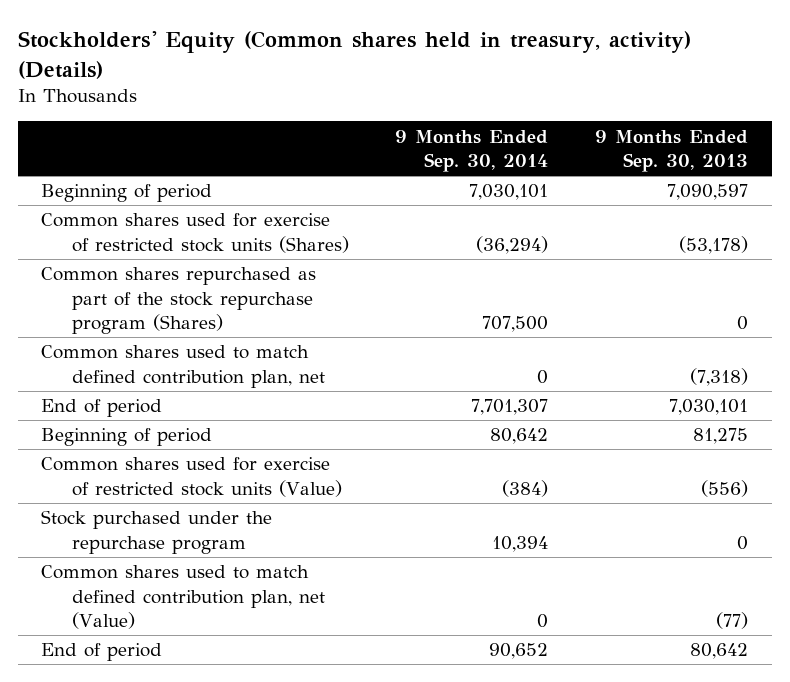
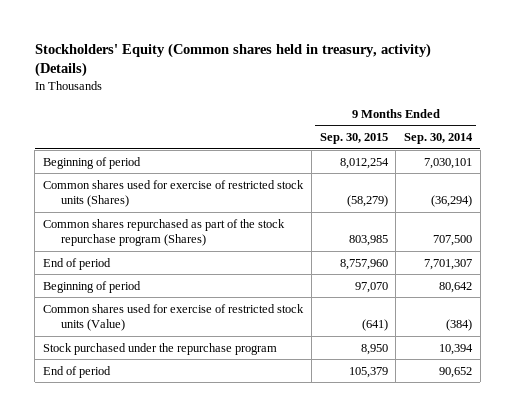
[595,129,749,173] 9 Months Ended Sep. 30, 2013 -> none
none -> [319,133,388,145] Sep. 30, 2015
[41,345,325,388] Common shares used to match defined contribution plan, net -> none
[41,565,325,630] Common shares used to match defined contribution plan, net (Value) -> none

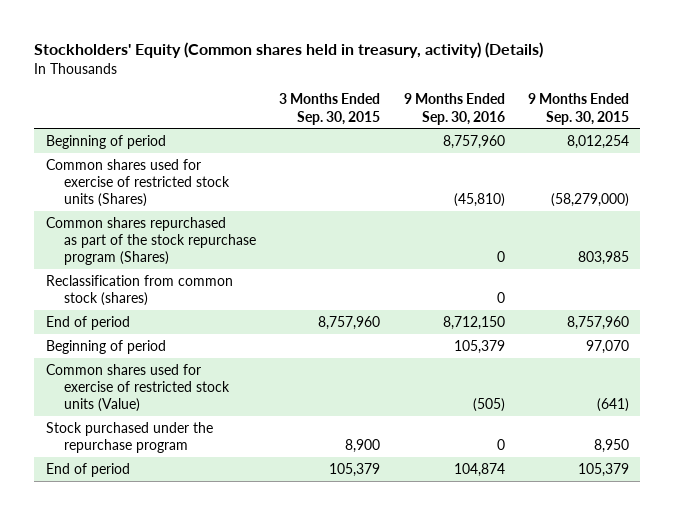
[404,133,474,145] Sep. 30, 2014 -> none
none -> [279,93,381,125] 3 Months Ended Sep. 30, 2015
none -> [403,93,505,125] 9 Months Ended Sep. 30, 2016
[346,195,388,208] (58,279) -> [550,193,629,208] (58,279,000)
none -> [45,274,233,306] Reclassification from common stock (shares)

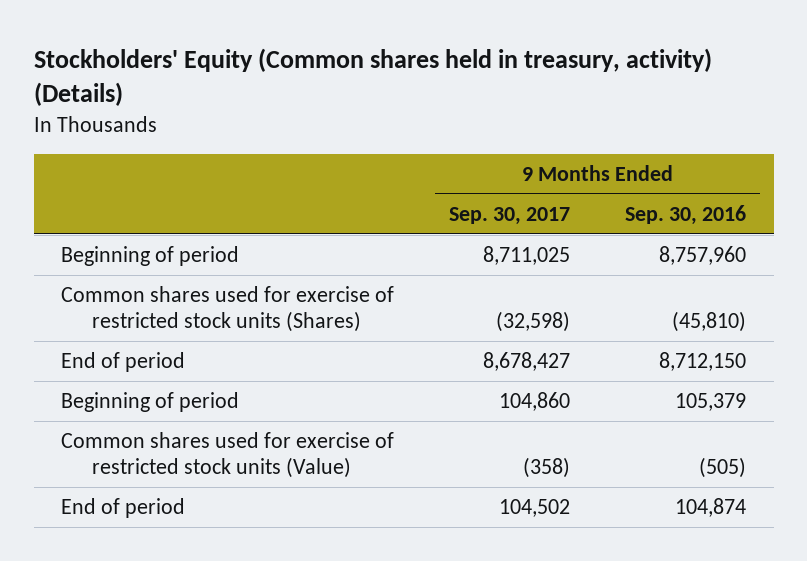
[279,93,381,125] 3 Months Ended Sep. 30, 2015 -> none
[527,93,629,125] 9 Months Ended Sep. 30, 2015 -> none
none -> [449,206,571,225] Sep. 30, 2017
[45,216,257,266] Common shares repurchased as part of the stock repurchase program (Shares) -> none
[45,274,233,306] Reclassification from common stock (shares) -> none
[45,421,213,453] Stock purchased under the repurchase program -> none

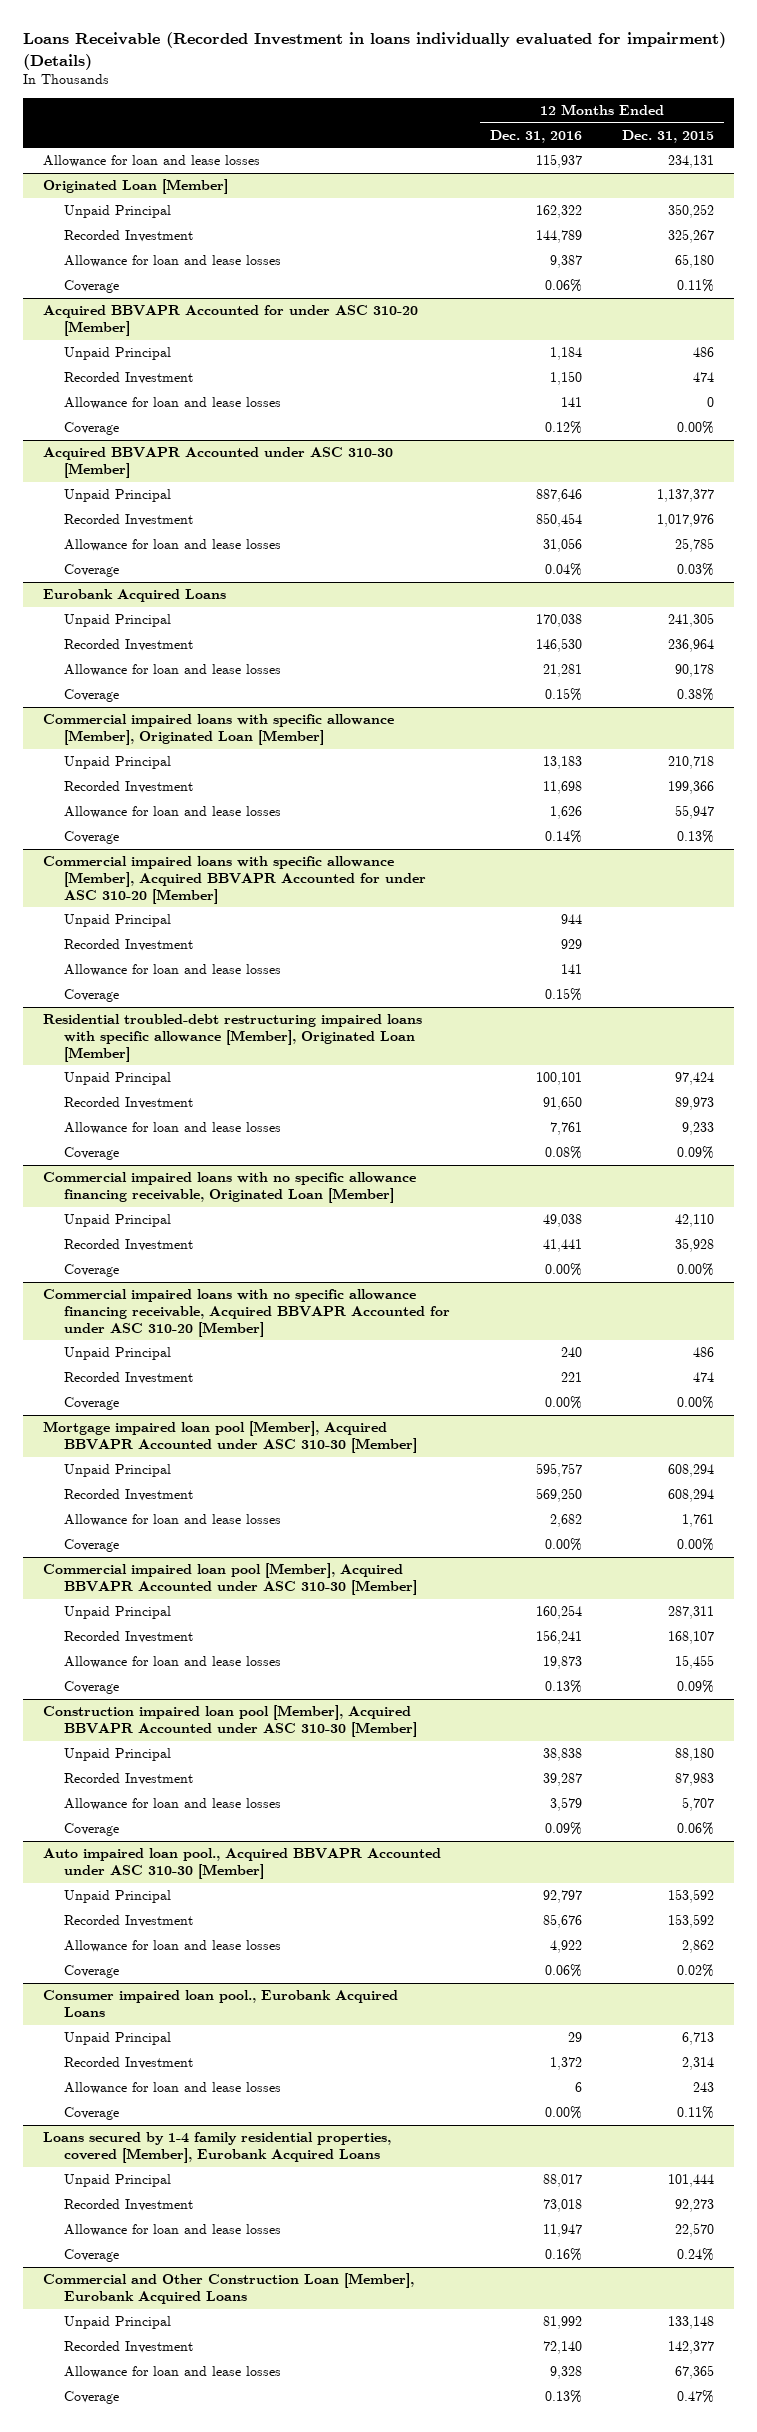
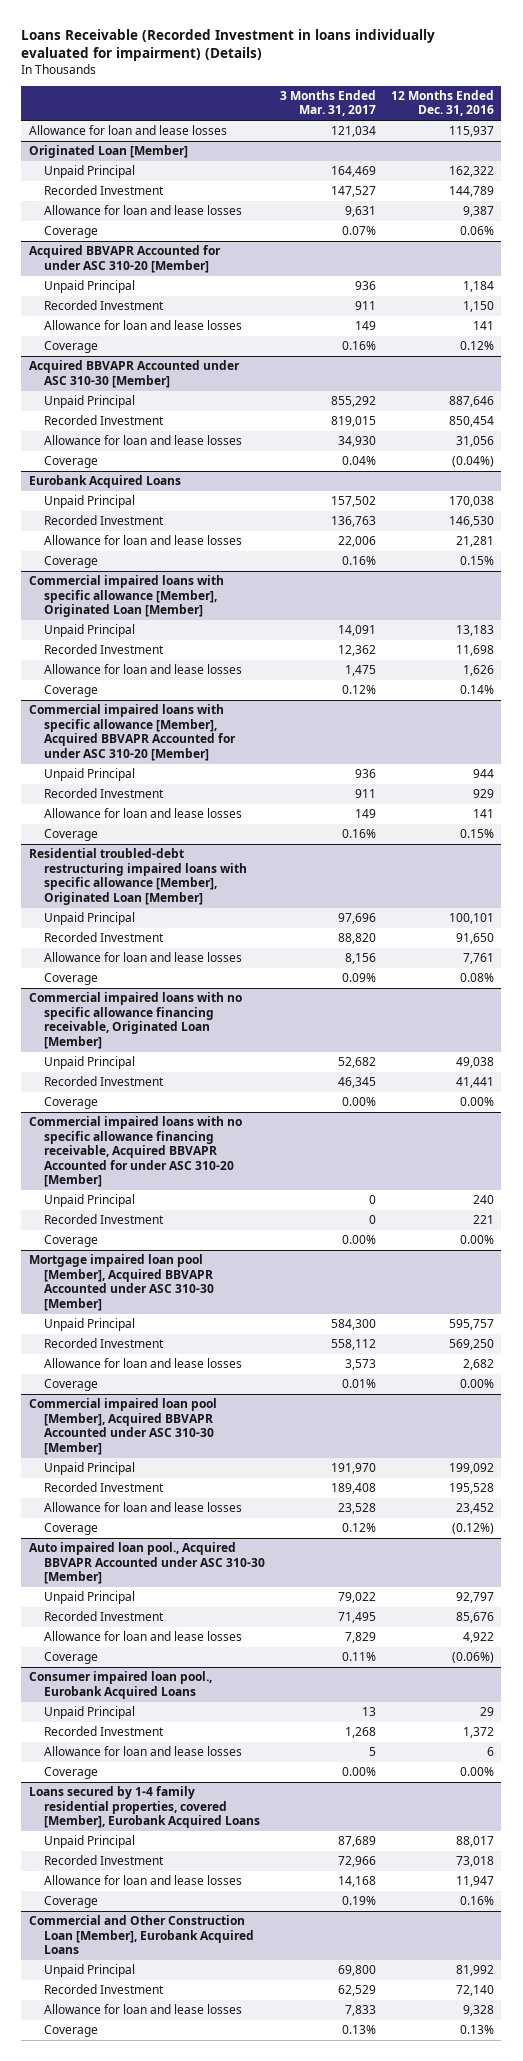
[621,129,714,143] Dec. 31, 2015 -> none
none -> [279,89,376,117] 3 Months Ended Mar. 31, 2017
[544,563,582,577] 0.04% -> [451,456,494,468] (0.04%)
[43,1705,417,1737] Construction impaired loan pool [Member], Acquired BBVAPR Accounted under ASC 310-30 [Member] -> none
[63,1748,171,1762] Unpaid Principal -> none
[63,1773,193,1786] Recorded Investment -> none
[63,1798,281,1811] Allowance for loan and lease losses -> none
[63,1823,119,1837] Coverage -> none
[535,1605,582,1620] 160,254 -> [448,1463,494,1475] 199,092
[535,1630,582,1645] 156,241 -> [448,1483,494,1495] 195,528
[542,1656,582,1670] 19,873 -> [455,1503,494,1515] 23,452
[544,1680,582,1694] 0.13% -> [451,1523,494,1535] (0.12%)
[544,1964,582,1978] 0.06% -> [451,1652,494,1664] (0.06%)

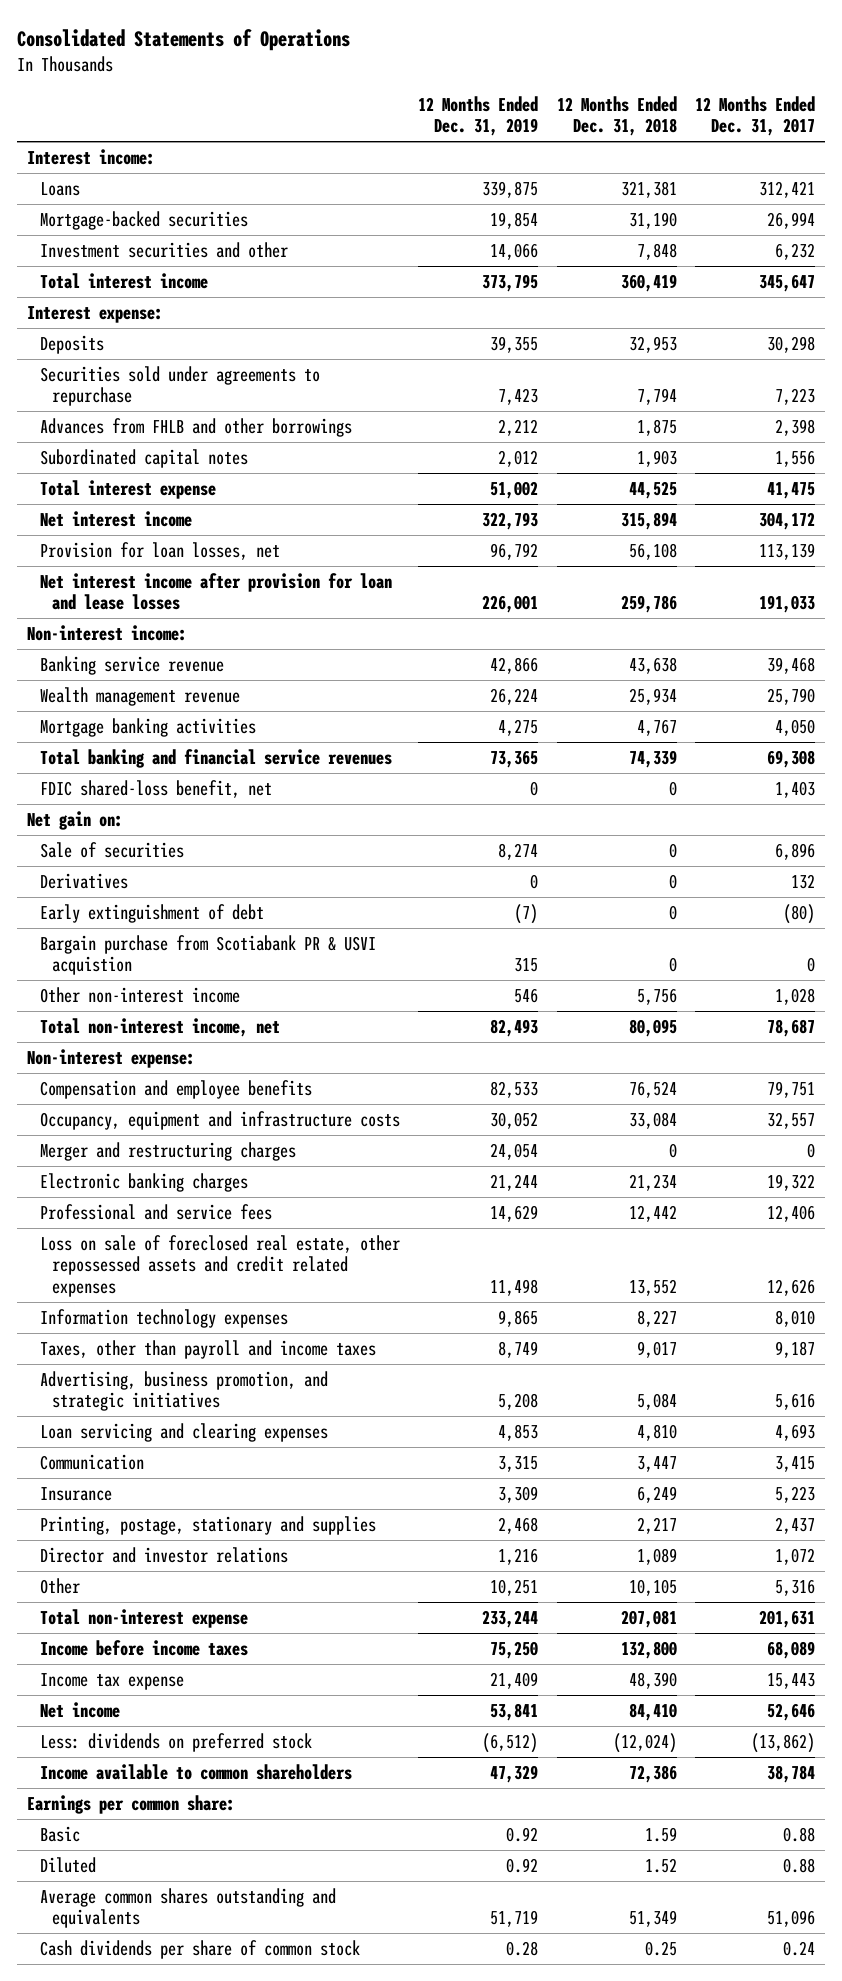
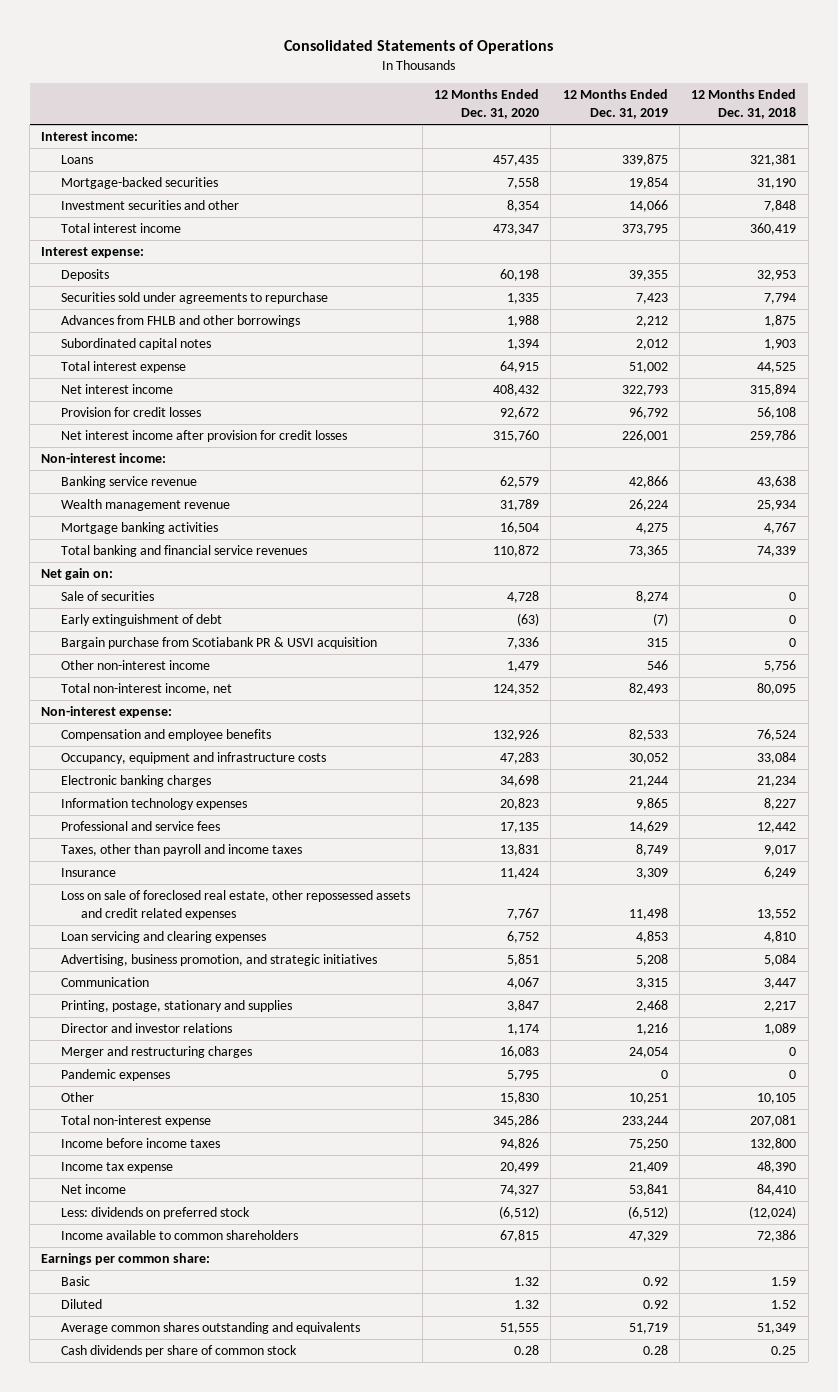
[695,95,816,137] 12 Months Ended Dec. 31, 2017 -> none
none -> [434,89,540,119] 12 Months Ended Dec. 31, 2020
[39,541,280,560] Provision for loan losses, net -> [61,407,202,418] Provision for credit losses
[39,572,392,611] Net interest income after provision for loan and lease losses -> [61,430,348,443] Net interest income after provision for credit losses
[39,779,272,798] FDIC shared-loss benefit, net -> none
[39,872,128,889] Derivatives -> none
[39,934,376,976] Bargain purchase from Scotiabank PR & USVI acquistion -> [61,637,378,650] Bargain purchase from Scotiabank PR & USVI acquisition
[39,1203,272,1220] Professional and service fees -> [61,821,221,832] Professional and service fees
[39,1486,112,1501] Insurance -> [61,868,117,878] Insurance
[39,1234,400,1297] Loss on sale of foreclosed real estate, other repossessed assets and credit related expenses -> [61,890,411,920] Loss on sale of foreclosed real estate, other repossessed assets and credit related expenses
[39,1370,328,1412] Advertising, business promotion, and strategic initiatives -> [61,954,378,967] Advertising, business promotion, and strategic initiatives
[39,1141,296,1161] Merger and restructuring charges -> [61,1046,253,1059] Merger and restructuring charges
none -> [61,1069,171,1082] Pandemic expenses

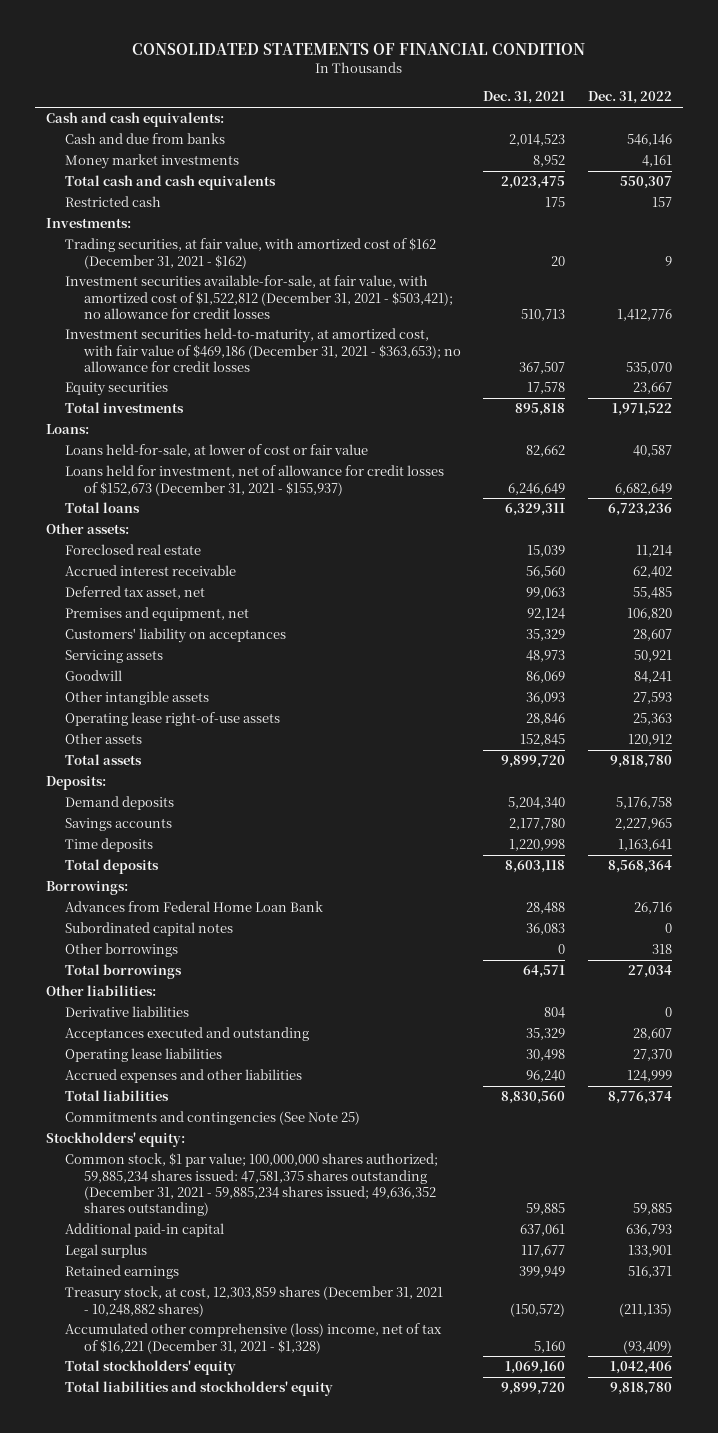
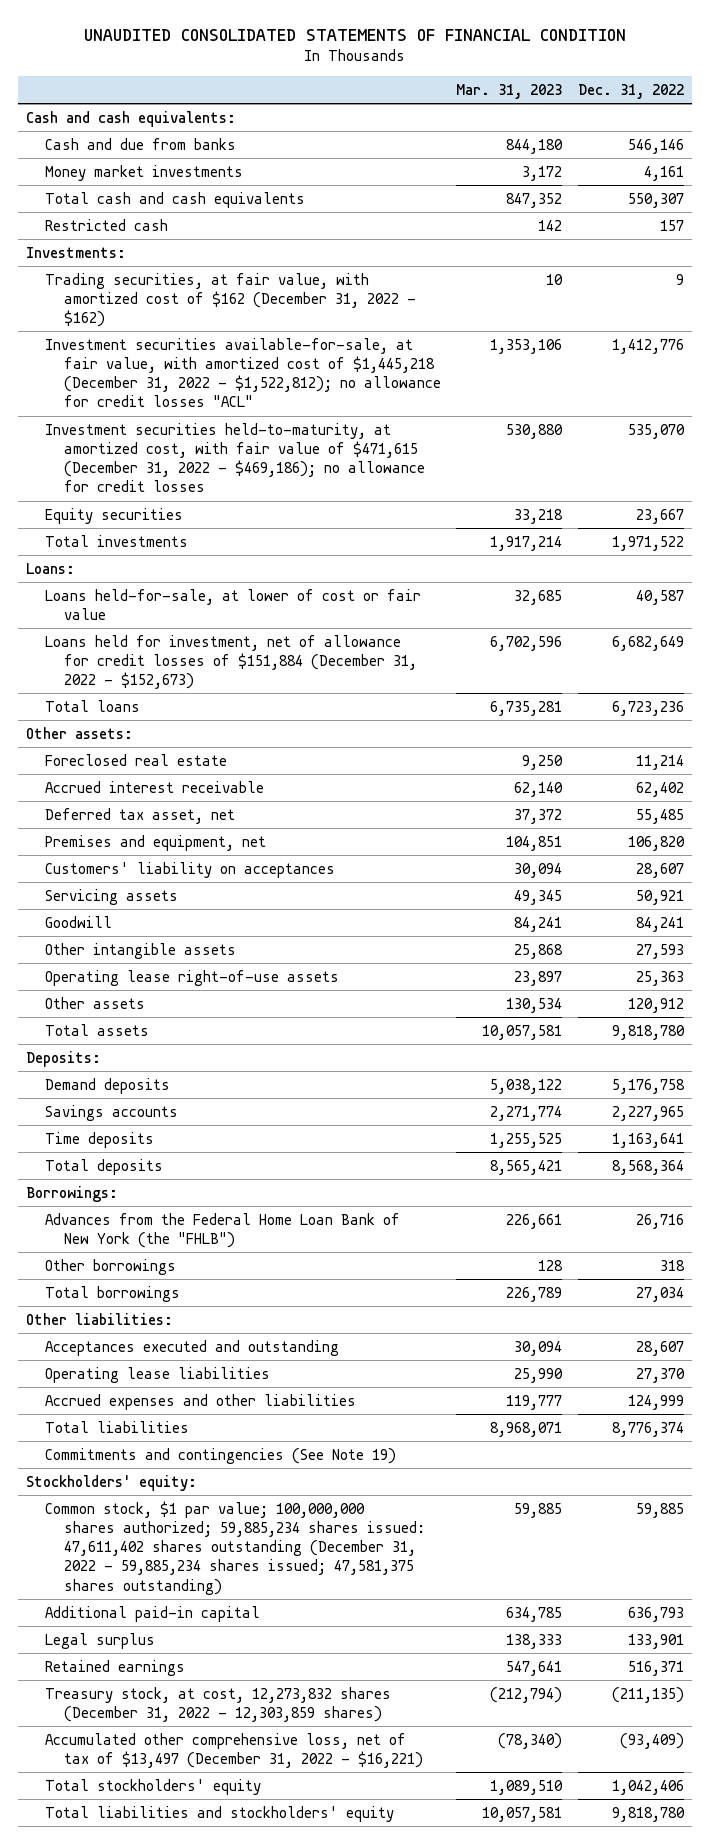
[132,43,586,56] CONSOLIDATED STATEMENTS OF FINANCIAL CONDITION -> [84,29,627,42] UNAUDITED CONSOLIDATED STATEMENTS OF FINANCIAL CONDITION
[483,91,566,105] Dec. 31, 2021 -> none
none -> [456,83,563,99] Mar. 31, 2023
[64,238,436,269] Trading securities, at fair value, with amortized cost of $162 (December 31, 2021 - $162) -> [44,272,416,328] Trading securities, at fair value, with amortized cost of $162 (December 31, 2022 - $162)
[64,275,453,319] Investment securities available-for-sale, at fair value, with amortized cost of $1,522,812 (December 31, 2021 - $503,421); no allowance for credit losses -> [44,337,441,408] Investment securities available-for-sale, at fair value, with amortized cost of $1,445,218 (December 31, 2022 - $1,522,812); no allowance for credit losses "ACL"
[64,328,461,372] Investment securities held-to-maturity, at amortized cost, with fair value of $469,186 (December 31, 2021 - $363,653); no allowance for credit losses -> [44,422,425,493] Investment securities held-to-maturity, at amortized cost, with fair value of $471,615 (December 31, 2022 - $469,186); no allowance for credit losses
[64,465,444,496] Loans held for investment, net of allowance for credit losses of $152,673 (December 31, 2021 - $155,937) -> [44,634,417,690] Loans held for investment, net of allowance for credit losses of $151,884 (December 31, 2022 - $152,673)
[64,922,233,937] Subordinated capital notes -> none
[64,901,323,913] Advances from Federal Home Loan Bank -> [44,1212,400,1248] Advances from the Federal Home Loan Bank of New York (the "FHLB")
[64,1006,189,1018] Derivative liabilities -> none
[64,1111,360,1126] Commitments and contingencies (See Note 25) -> [44,1447,396,1464] Commitments and contingencies (See Note 19)
[64,1153,438,1217] Common stock, $1 par value; 100,000,000 shares authorized; 59,885,234 shares issued: 47,581,375 shares outstanding (December 31, 2021 - 59,885,234 shares issued; 49,636,352 shares outstanding) -> [44,1500,425,1595] Common stock, $1 par value; 100,000,000 shares authorized; 59,885,234 shares issued: 47,611,402 shares outstanding (December 31, 2022 - 59,885,234 shares issued; 47,581,375 shares outstanding)
[64,1286,443,1317] Treasury stock, at cost, 12,303,859 shares (December 31, 2021 - 10,248,882 shares) -> [44,1686,391,1722] Treasury stock, at cost, 12,273,832 shares (December 31, 2022 - 12,303,859 shares)
[64,1323,442,1354] Accumulated other comprehensive (loss) income, net of tax of $16,221 (December 31, 2021 - $1,328) -> [44,1732,423,1768] Accumulated other comprehensive loss, net of tax of $13,497 (December 31, 2022 - $16,221)

